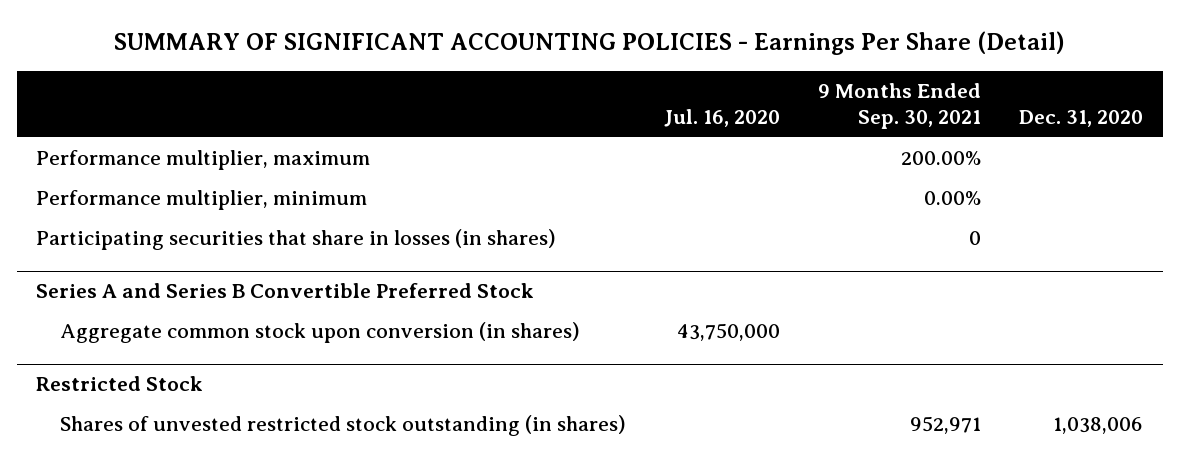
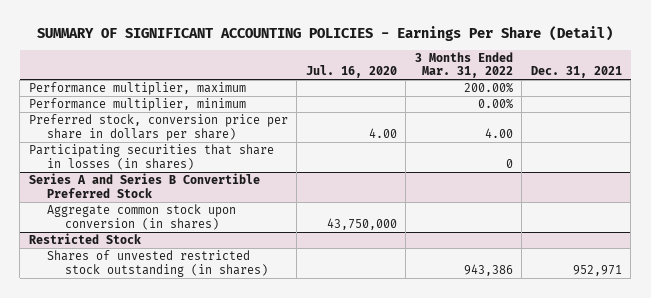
[818,82,982,130] 9 Months Ended Sep. 30, 2021 -> none
[1019,110,1144,128] Dec. 31, 2020 -> none
none -> [414,51,513,79] 3 Months Ended Mar. 31, 2022
none -> [530,66,622,79] Dec. 31, 2021
none -> [28,114,288,141] Preferred stock, conversion price per share in dollars per share)

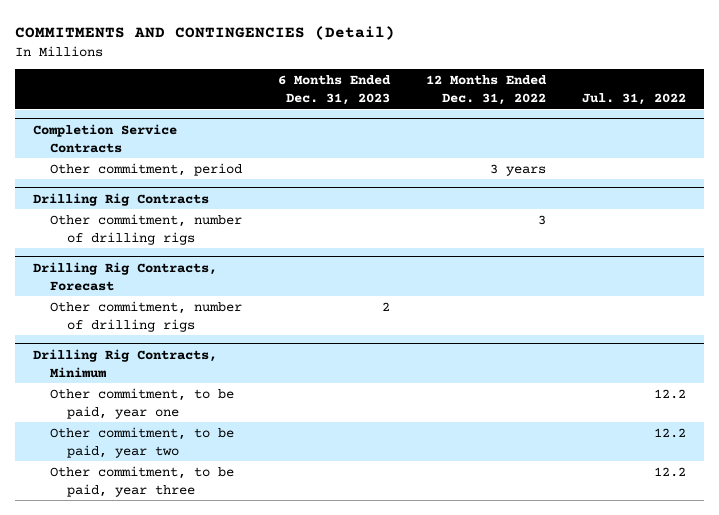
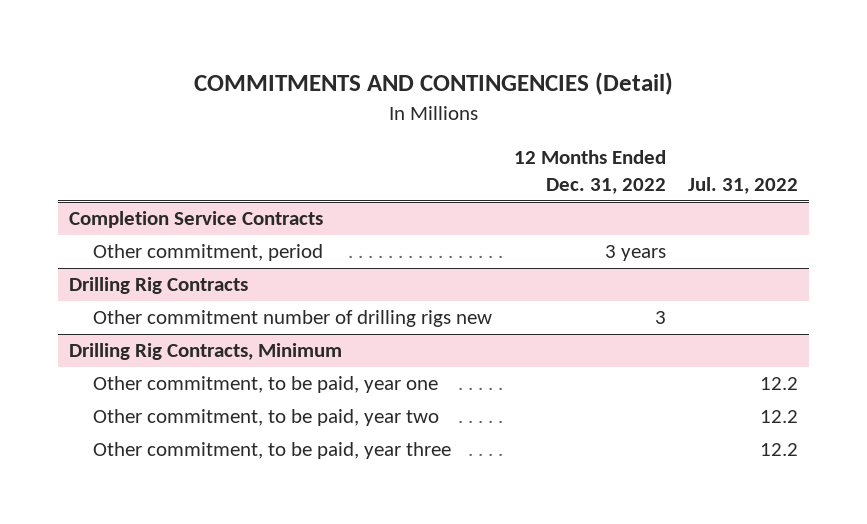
[277,75,391,106] 6 Months Ended Dec. 31, 2023 -> none
[33,261,218,291] Drilling Rig Contracts, Forecast -> none
[49,300,242,332] Other commitment, number of drilling rigs -> none
[49,213,242,245] Other commitment, number of drilling rigs -> [92,310,492,328] Other commitment number of drilling rigs new

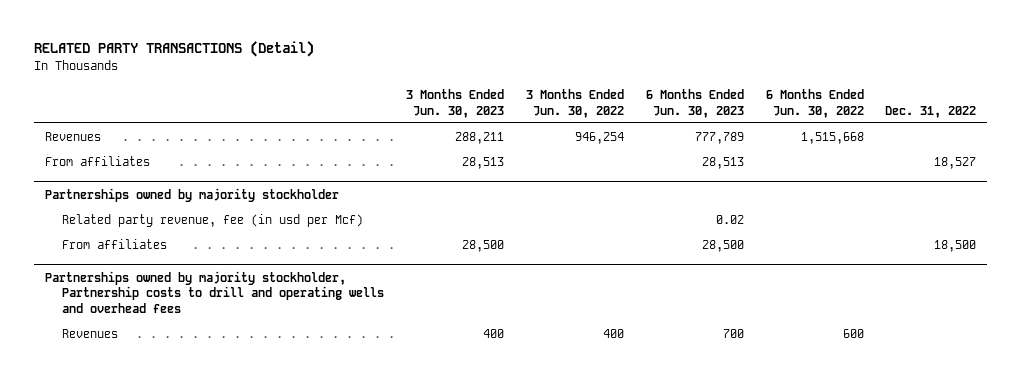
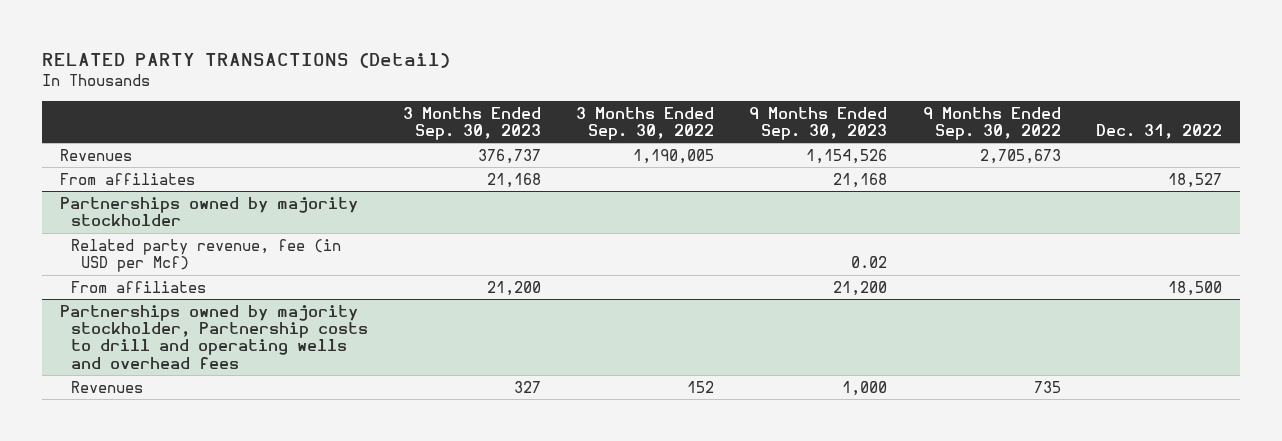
[406,88,505,118] 3 Months Ended Jun. 30, 2023 -> none
[525,88,624,118] 3 Months Ended Jun. 30, 2022 -> none
[645,88,744,118] 6 Months Ended Jun. 30, 2023 -> none
[765,88,864,118] 6 Months Ended Jun. 30, 2022 -> none
none -> [402,106,541,140] 3 Months Ended Sep. 30, 2023
none -> [576,106,715,140] 3 Months Ended Sep. 30, 2022
none -> [749,106,888,140] 9 Months Ended Sep. 30, 2023
none -> [922,106,1061,140] 9 Months Ended Sep. 30, 2022
[62,213,364,227] Related party revenue, fee (in usd per Mcf) -> [70,238,341,273] Related party revenue, fee (in USD per Mcf)

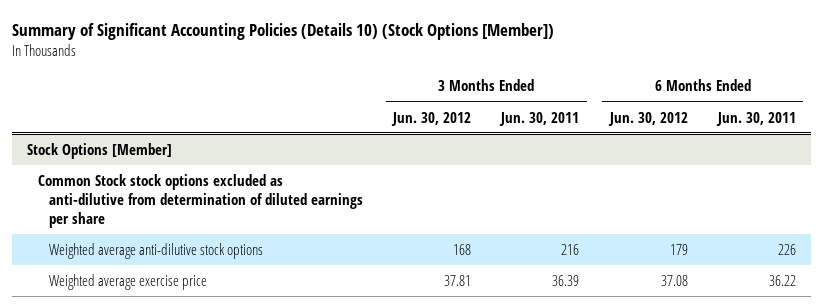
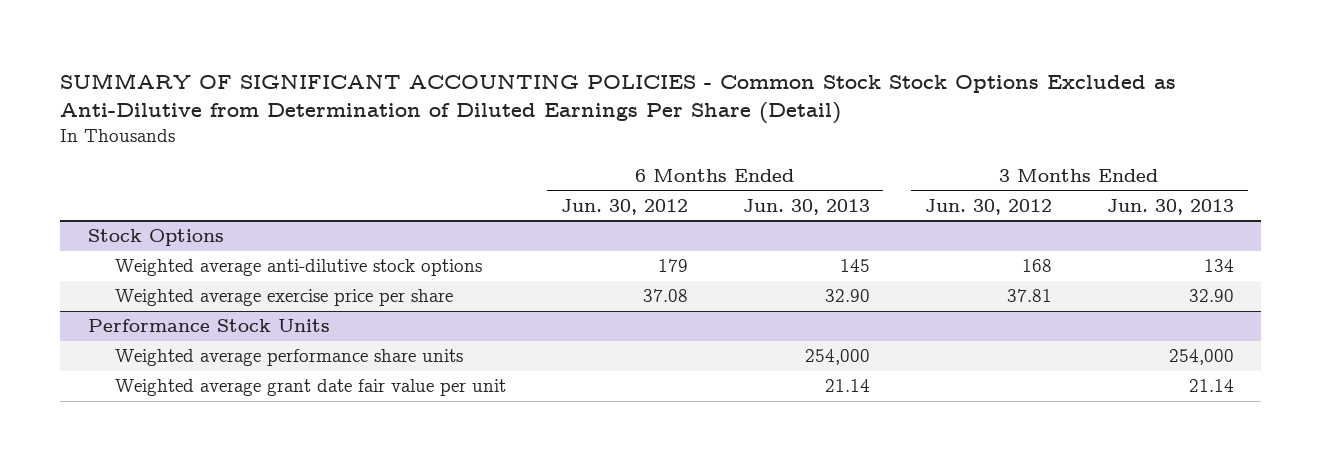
[12,22,555,40] Summary of Significant Accounting Policies (Details 10) (Stock Options [Member]) -> [60,72,1177,125] SUMMARY OF SIGNIFICANT ACCOUNTING POLICIES - Common Stock Stock Options Excluded as Anti-Dilutive from Determination of Diluted Earnings Per Share (Detail)
[499,111,580,126] Jun. 30, 2011 -> none
[715,111,796,126] Jun. 30, 2011 -> none
none -> [742,198,870,215] Jun. 30, 2013
none -> [1106,198,1234,215] Jun. 30, 2013
[38,173,364,229] Common Stock stock options excluded as anti-dilutive from determination of diluted earnings per share -> none
[27,142,173,159] Stock Options [Member] -> [87,229,224,247] Stock Options
[49,273,208,290] Weighted average exercise price -> [114,289,453,307] Weighted average exercise price per share
none -> [87,319,330,333] Performance Stock Units
none -> [114,349,463,367] Weighted average performance share units
none -> [114,379,506,397] Weighted average grant date fair value per unit

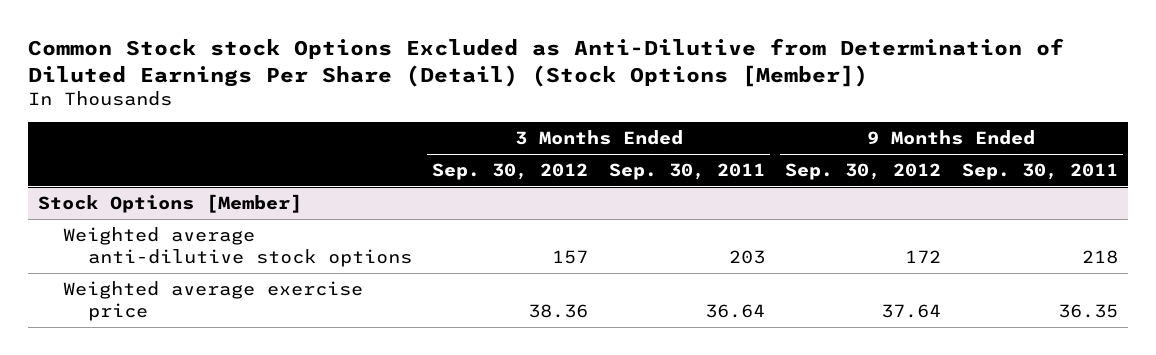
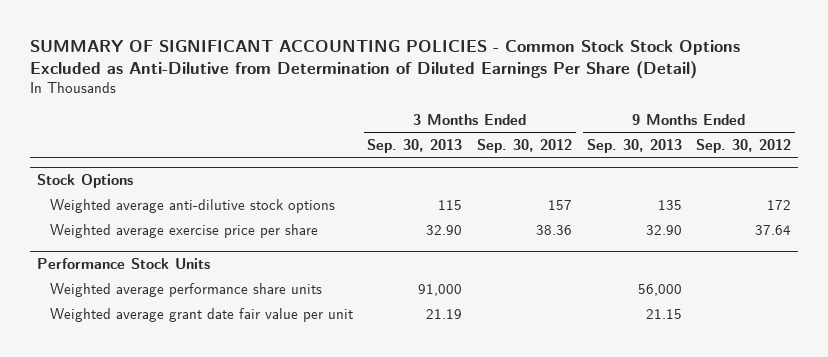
[27,37,1064,87] Common Stock stock Options Excluded as Anti-Dilutive from Determination of Diluted Earnings Per Share (Detail) (Stock Options [Member]) -> [29,39,740,80] SUMMARY OF SIGNIFICANT ACCOUNTING POLICIES - Common Stock Stock Options Excluded as Anti-Dilutive from Determination of Diluted Earnings Per Share (Detail)
[608,163,765,181] Sep. 30, 2011 -> none
[961,163,1118,181] Sep. 30, 2011 -> none
none -> [367,139,463,154] Sep. 30, 2013
none -> [586,139,682,154] Sep. 30, 2013
[38,193,303,213] Stock Options [Member] -> [37,174,134,189] Stock Options
[63,280,364,322] Weighted average exercise price -> [49,224,318,239] Weighted average exercise price per share
none -> [37,258,211,270] Performance Stock Units
none -> [49,283,322,298] Weighted average performance share units
none -> [49,308,353,323] Weighted average grant date fair value per unit

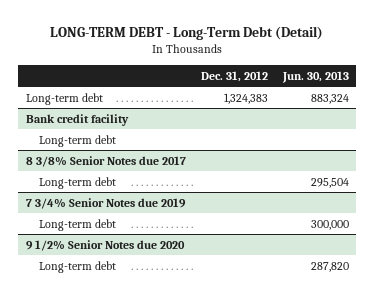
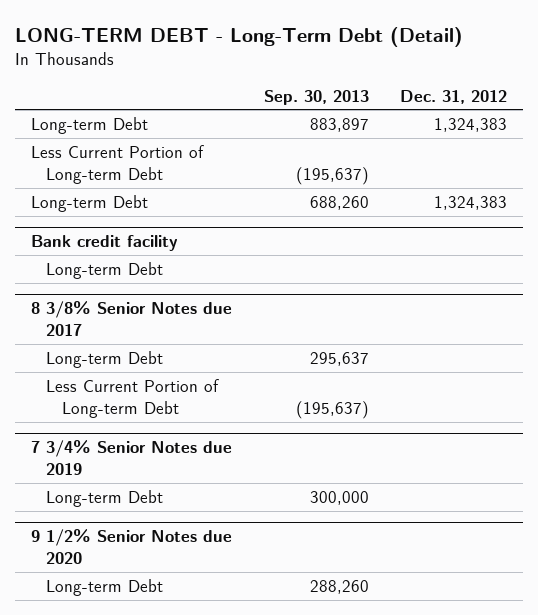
[281,70,349,83] Jun. 30, 2013 -> none
none -> [263,89,369,105] Sep. 30, 2013
[25,92,103,105] Long-term debt -> [30,116,148,134] Long-term Debt
none -> [30,144,204,185] Less Current Portion of Long-term Debt
none -> [30,194,148,212] Long-term Debt
[39,134,117,147] Long-term debt -> [46,261,164,279] Long-term Debt
[39,176,117,189] Long-term debt -> [46,350,164,368] Long-term Debt
none -> [46,378,220,419] Less Current Portion of Long-term Debt
[39,218,117,231] Long-term debt -> [46,489,164,507] Long-term Debt
[39,260,117,273] Long-term debt -> [46,578,164,596] Long-term Debt

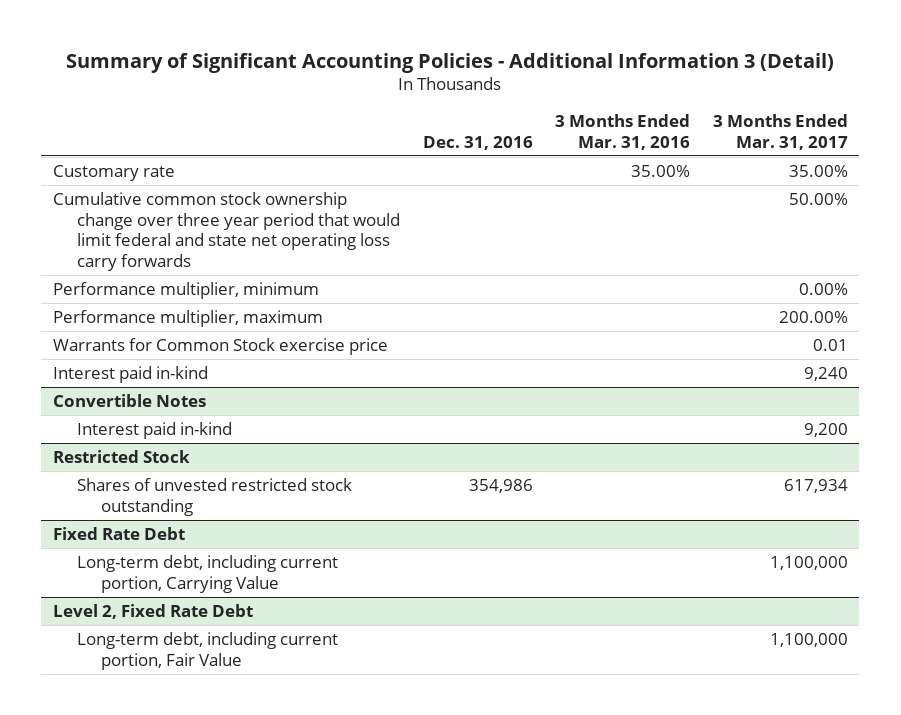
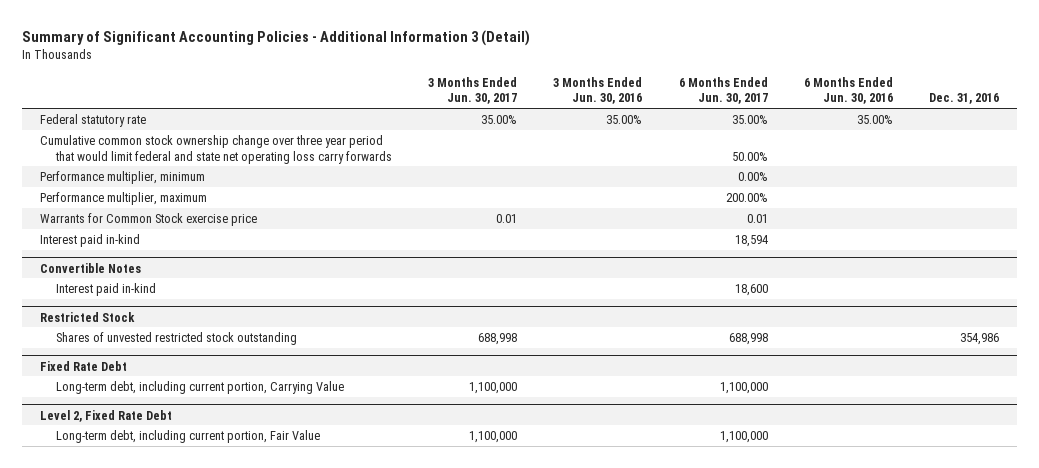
[555,114,691,150] 3 Months Ended Mar. 31, 2016 -> none
[712,114,848,150] 3 Months Ended Mar. 31, 2017 -> none
none -> [428,76,518,105] 3 Months Ended Jun. 30, 2017
none -> [553,76,643,105] 3 Months Ended Jun. 30, 2016
none -> [678,76,768,105] 6 Months Ended Jun. 30, 2017
none -> [803,76,893,105] 6 Months Ended Jun. 30, 2016
[52,165,175,182] Customary rate -> [40,113,147,127] Federal statutory rate

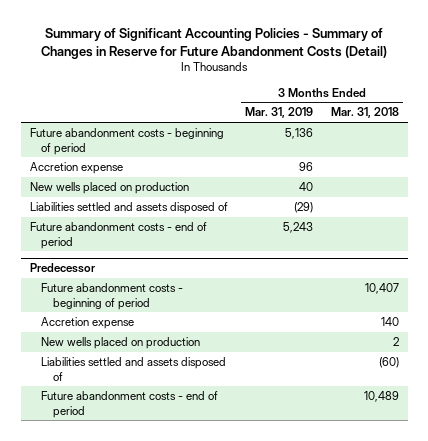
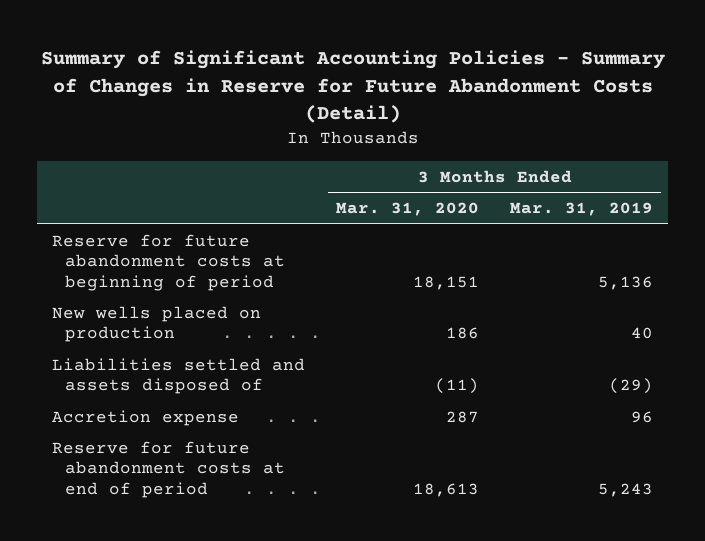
[330,107,399,119] Mar. 31, 2018 -> none
none -> [336,201,480,216] Mar. 31, 2020
[29,128,224,155] Future abandonment costs - beginning of period -> [52,233,286,291] Reserve for future abandonment costs at beginning of period
[29,263,95,274] Predecessor -> none
[41,283,184,310] Future abandonment costs - beginning of period -> none
[41,317,135,330] Accretion expense -> none
[41,337,201,350] New wells placed on production -> none
[41,357,227,381] Liabilities settled and assets disposed of -> none
[41,391,219,418] Future abandonment costs - end of period -> none
[29,162,123,175] Accretion expense -> [52,409,240,426] Accretion expense
[29,222,207,249] Future abandonment costs - end of period -> [52,440,286,498] Reserve for future abandonment costs at end of period

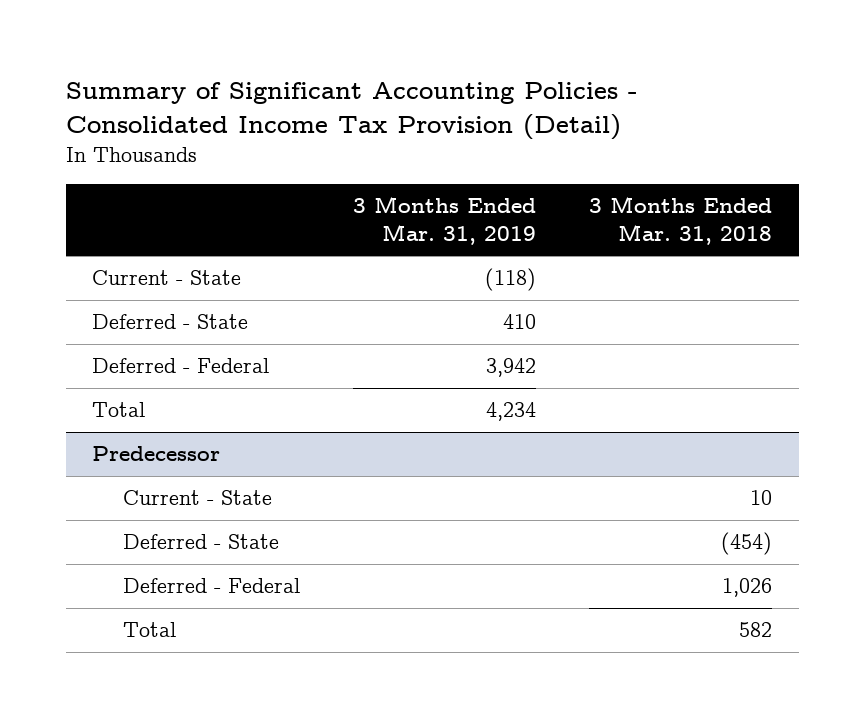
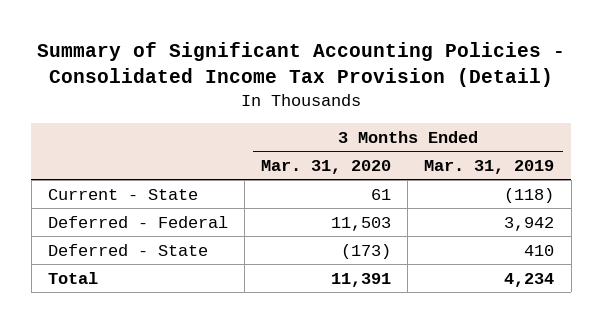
[589,196,773,246] 3 Months Ended Mar. 31, 2018 -> none
none -> [261,159,392,174] Mar. 31, 2020
[92,314,249,330] Deferred - State -> [47,243,208,256] Deferred - State
[92,446,221,462] Predecessor -> none
[122,490,272,506] Current - State -> none
[122,534,279,550] Deferred - State -> none
[122,578,300,594] Deferred - Federal -> none
[122,622,176,638] Total -> none

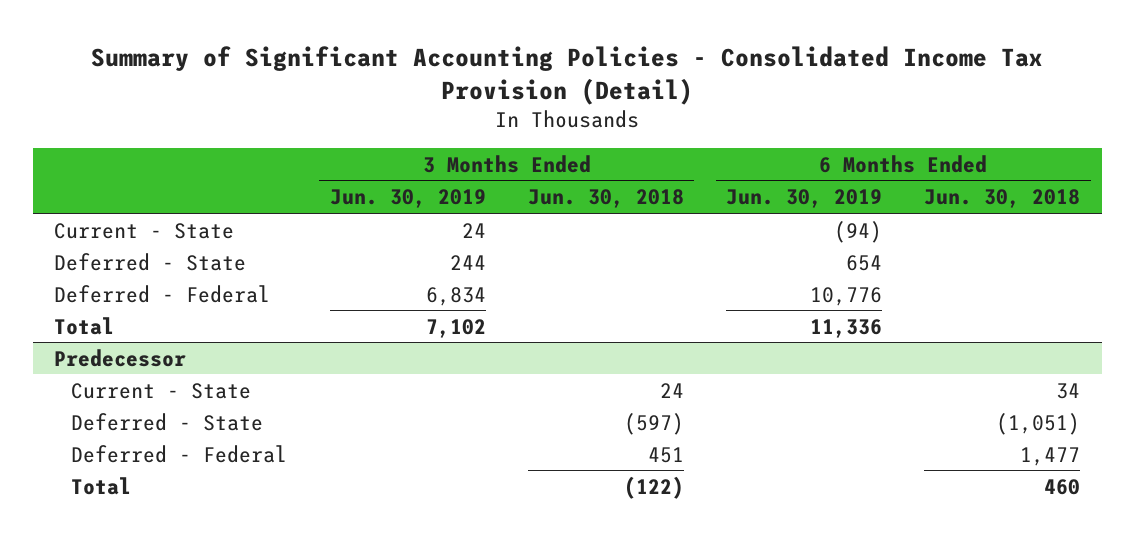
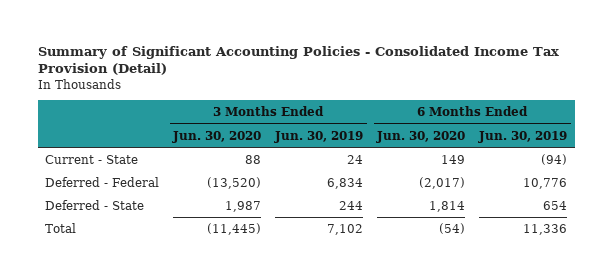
[527,189,684,209] Jun. 30, 2018 -> none
[924,189,1081,209] Jun. 30, 2018 -> none
none -> [172,130,262,143] Jun. 30, 2020
none -> [376,130,466,143] Jun. 30, 2020
[53,252,246,271] Deferred - State -> [45,199,145,210] Deferred - State
[53,348,186,367] Predecessor -> none
[71,382,252,399] Current - State -> none
[71,412,264,431] Deferred - State -> none
[71,444,288,463] Deferred - Federal -> none
[71,476,132,495] Total -> none

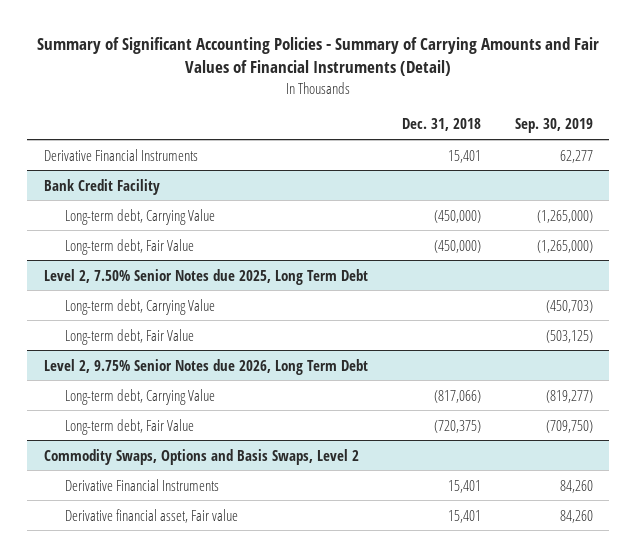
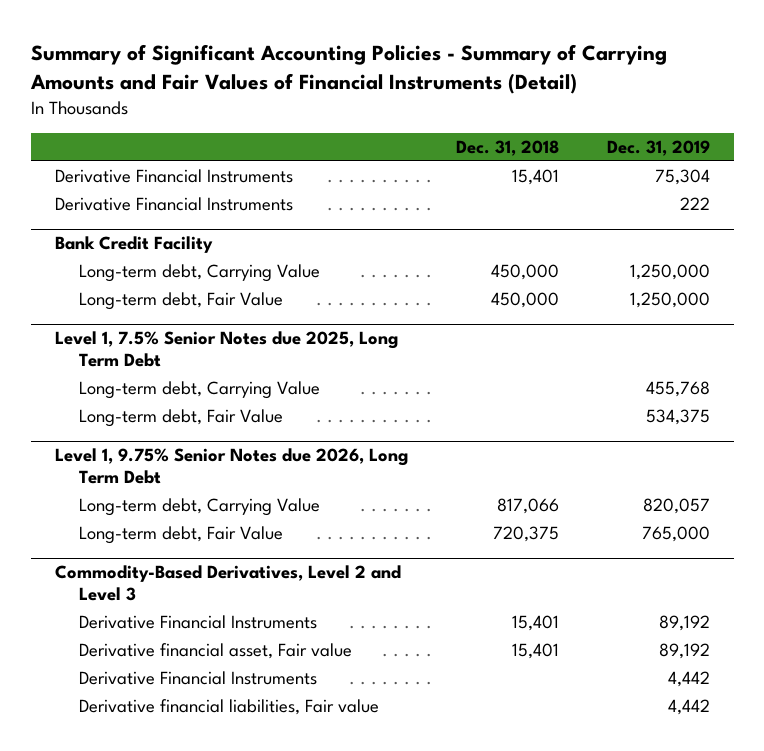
[514,118,593,134] Sep. 30, 2019 -> none
none -> [606,140,710,157] Dec. 31, 2019
none -> [54,197,293,212] Derivative Financial Instruments
[433,209,481,223] (450,000) -> [490,264,559,281] 450,000
[433,239,481,253] (450,000) -> [490,292,559,309] 450,000
[43,268,368,285] Level 2, 7.50% Senior Notes due 2025, Long Term Debt -> [54,331,398,368] Level 1, 7.5% Senior Notes due 2025, Long Term Debt
[43,358,368,375] Level 2, 9.75% Senior Notes due 2026, Long Term Debt -> [54,448,408,485] Level 1, 9.75% Senior Notes due 2026, Long Term Debt
[433,389,481,403] (817,066) -> [496,498,559,515] 817,066
[433,419,481,433] (720,375) -> [492,526,559,543] 720,375
[43,448,359,465] Commodity Swaps, Options and Basis Swaps, Level 2 -> [54,565,401,602] Commodity-Based Derivatives, Level 2 and Level 3
none -> [79,671,318,686] Derivative Financial Instruments
none -> [79,699,380,716] Derivative financial liabilities, Fair value

